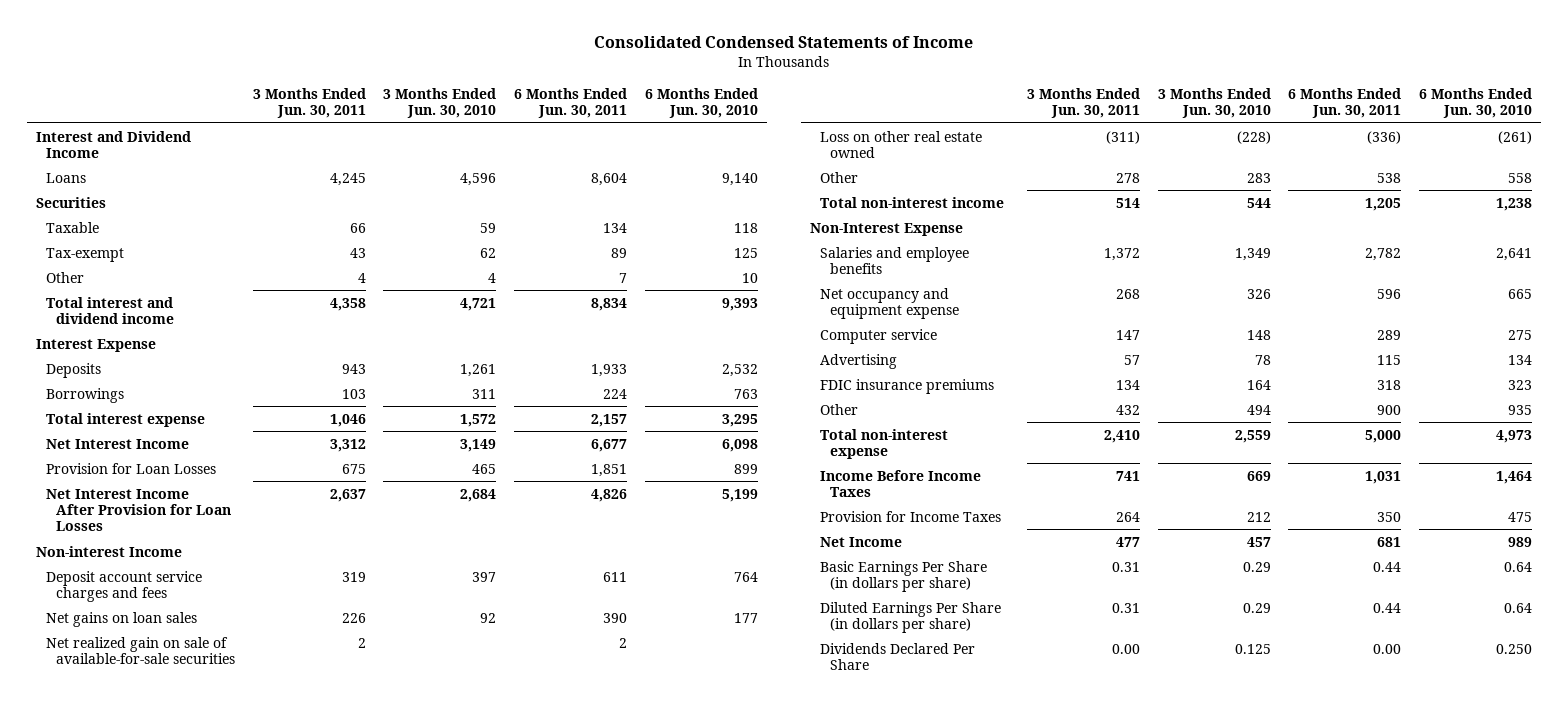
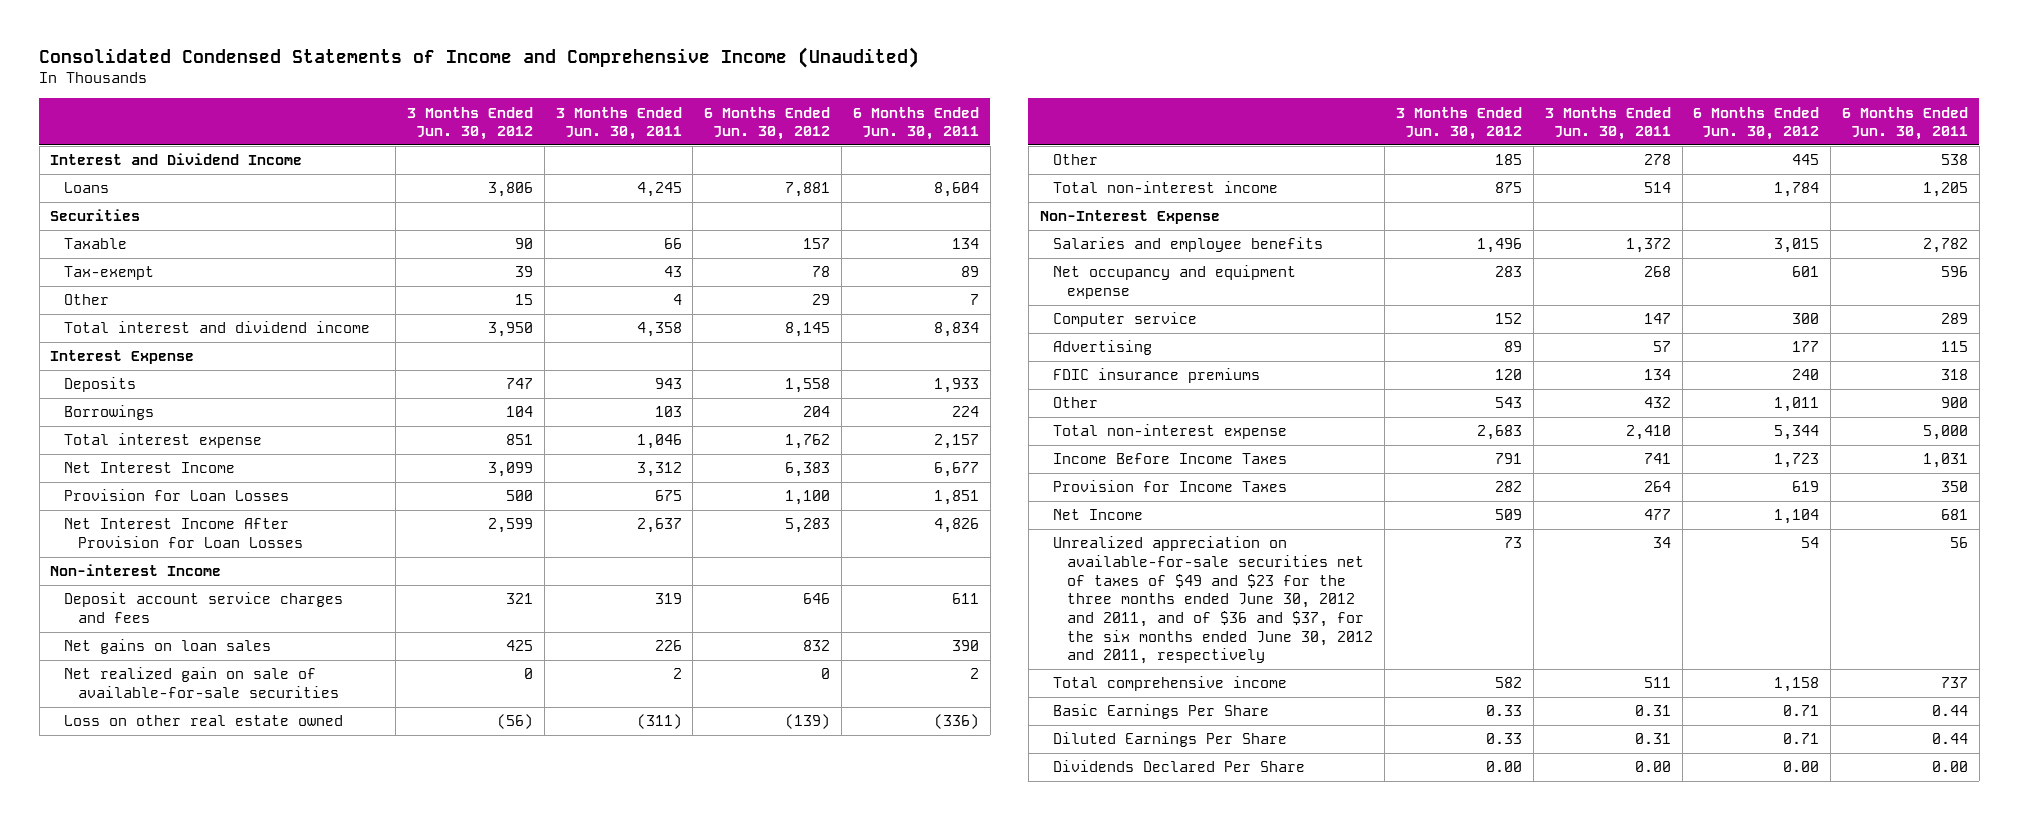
[593,36,973,49] Consolidated Condensed Statements of Income -> [39,46,920,68] Consolidated Condensed Statements of Income and Comprehensive Income (Unaudited)
[383,87,497,119] 3 Months Ended Jun. 30, 2010 -> none
[644,87,758,119] 6 Months Ended Jun. 30, 2010 -> none
none -> [406,106,533,141] 3 Months Ended Jun. 30, 2012
none -> [704,106,831,141] 6 Months Ended Jun. 30, 2012
none -> [1053,536,1374,665] Unrealized appreciation on available-for-sale securities net of taxes of $49 and $23 for the three months ended June 30, 2012 and 2011, and of $36 and $37, for the six months ended June 30, 2012 and 2011, respectively
none -> [1053,676,1288,692] Total comprehensive income
[820,560,988,592] Basic Earnings Per Share (in dollars per share) -> [1053,704,1270,720] Basic Earnings Per Share
[820,601,1002,633] Diluted Earnings Per Share (in dollars per share) -> [1053,732,1288,748] Diluted Earnings Per Share

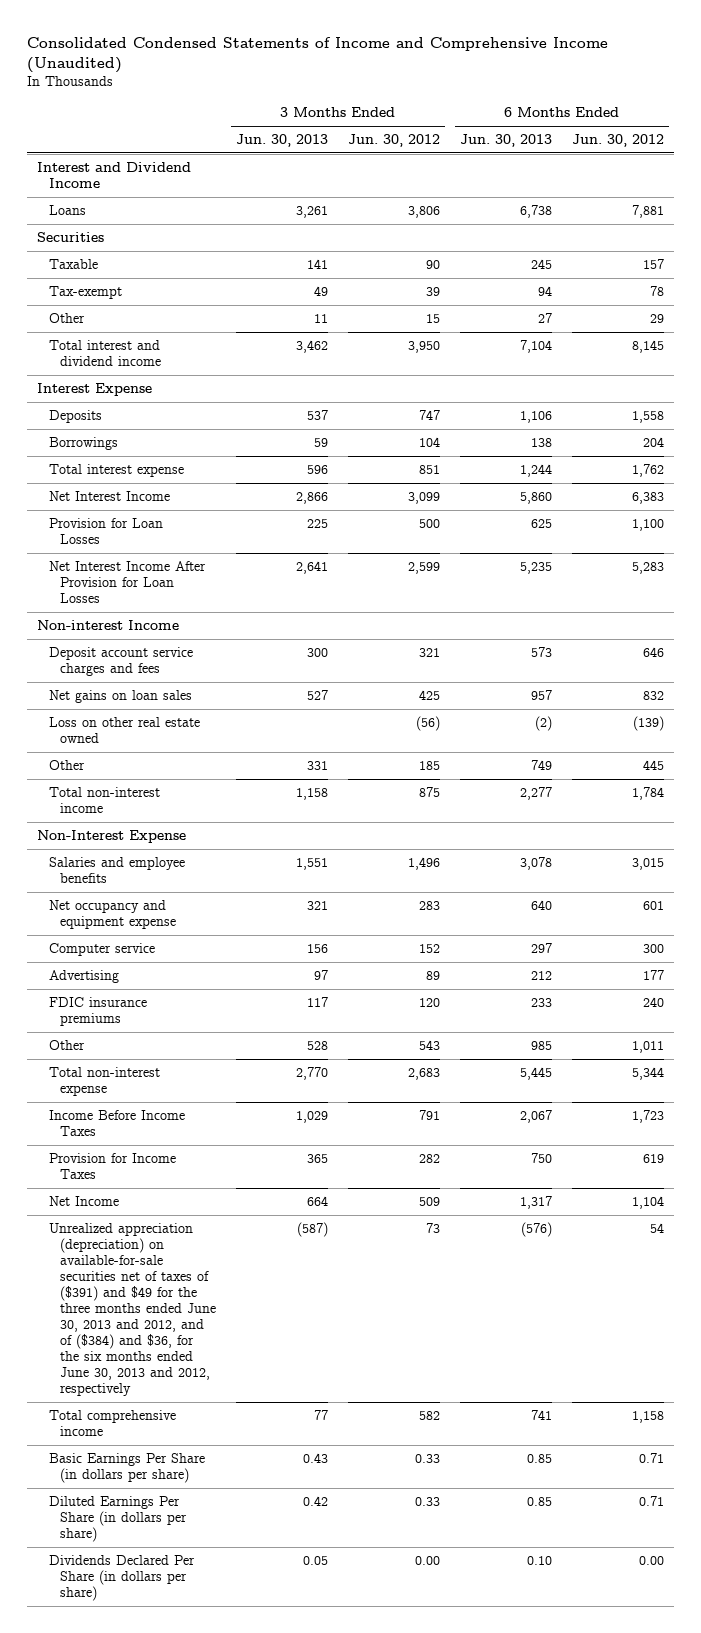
[555,106,682,141] 3 Months Ended Jun. 30, 2011 -> none
[852,106,979,141] 6 Months Ended Jun. 30, 2011 -> none
none -> [235,134,328,148] Jun. 30, 2013
none -> [459,134,552,148] Jun. 30, 2013
[64,667,340,698] Net realized gain on sale of available-for-sale securities -> none
[1053,536,1374,665] Unrealized appreciation on available-for-sale securities net of taxes of $49 and $23 for the three months ended June 30, 2012 and 2011, and of $36 and $37, for the six months ended June 30, 2012 and 2011, respectively -> [48,1222,216,1397] Unrealized appreciation (depreciation) on available-for-sale securities net of taxes of ($391) and $49 for the three months ended June 30, 2013 and 2012, and of ($384) and $36, for the six months ended June 30, 2013 and 2012, respectively
[1053,704,1270,720] Basic Earnings Per Share -> [48,1452,205,1483] Basic Earnings Per Share (in dollars per share)
[1053,732,1288,748] Diluted Earnings Per Share -> [48,1495,187,1542] Diluted Earnings Per Share (in dollars per share)
[1053,760,1306,773] Dividends Declared Per Share -> [48,1554,195,1601] Dividends Declared Per Share (in dollars per share)

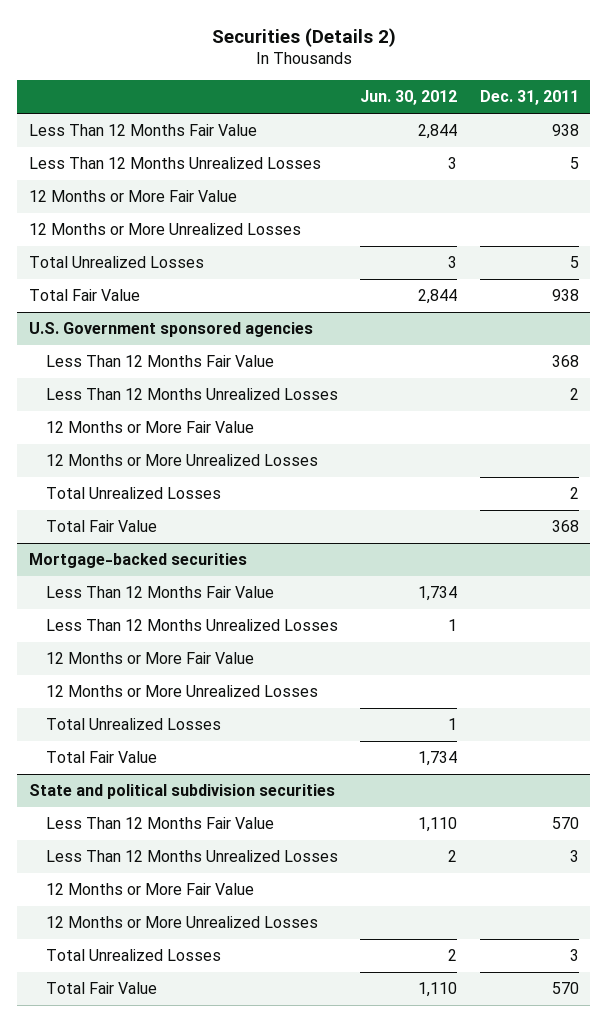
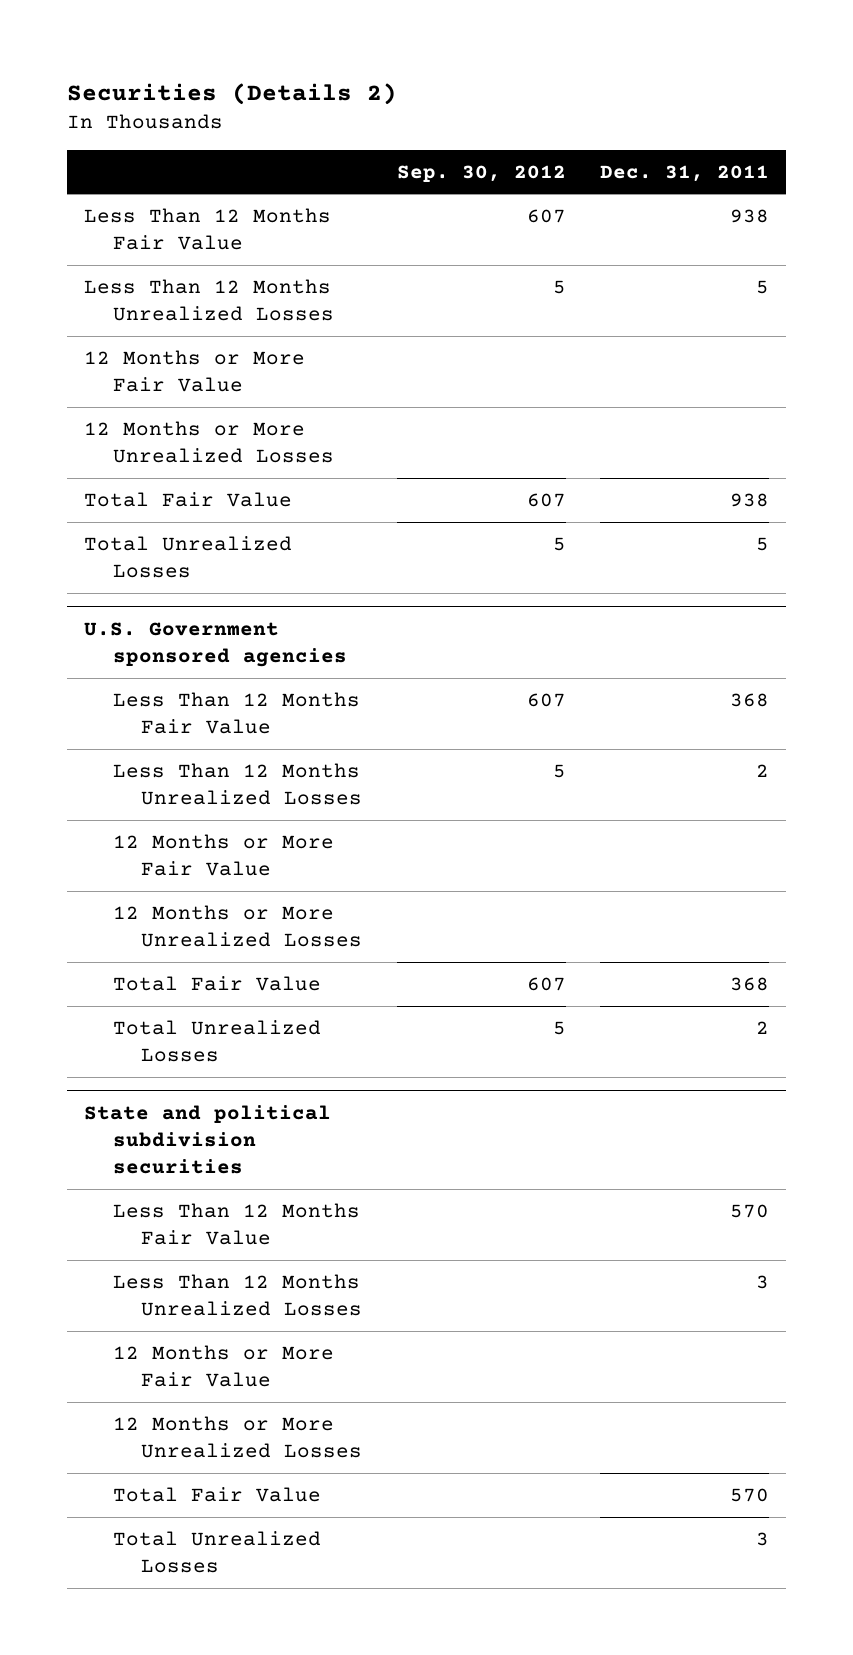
[360,90,458,106] Jun. 30, 2012 -> none
none -> [396,164,566,182] Sep. 30, 2012
[28,256,204,269] Total Unrealized Losses -> [84,536,293,579] Total Unrealized Losses
[28,553,247,569] Mortgage-backed securities -> none
[45,586,274,599] Less Than 12 Months Fair Value -> none
[45,619,338,632] Less Than 12 Months Unrealized Losses -> none
[45,652,254,665] 12 Months or More Fair Value -> none
[45,685,318,698] 12 Months or More Unrealized Losses -> none
[45,718,221,731] Total Unrealized Losses -> none
[45,751,157,764] Total Fair Value -> none
[45,487,221,500] Total Unrealized Losses -> [112,1020,321,1063] Total Unrealized Losses
[45,949,221,962] Total Unrealized Losses -> [112,1531,321,1574] Total Unrealized Losses

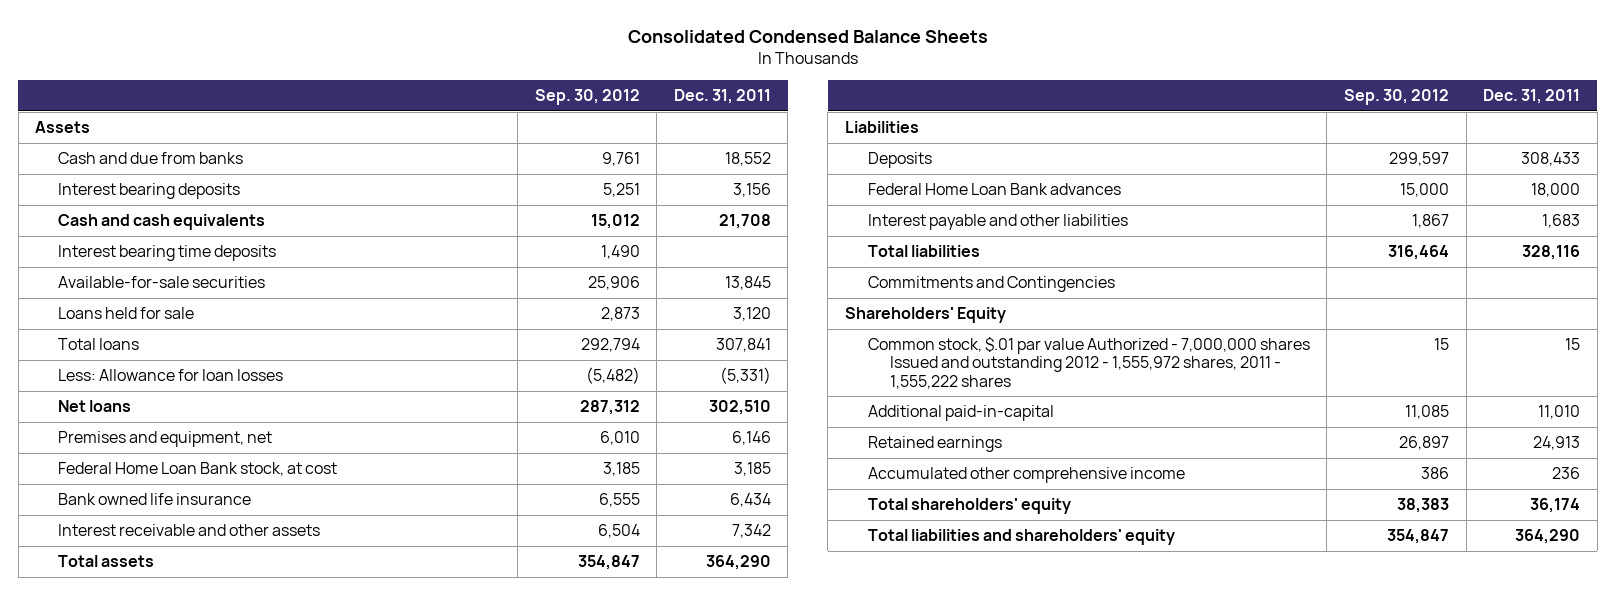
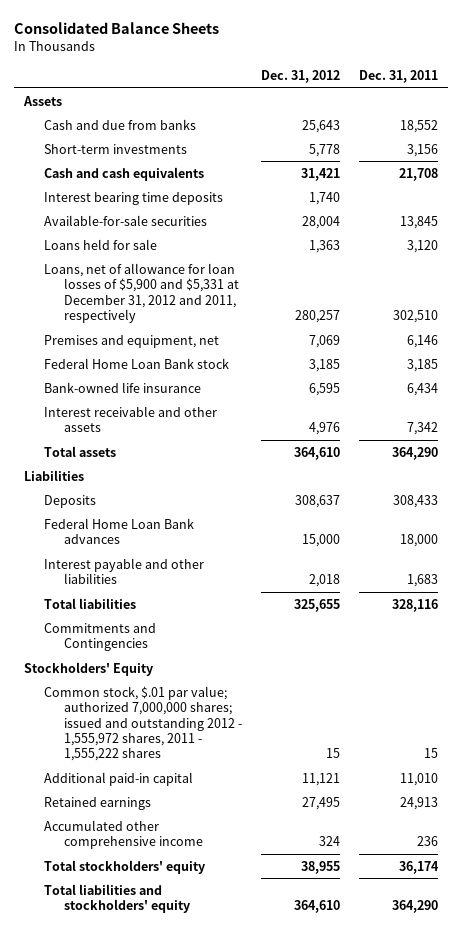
[627,29,988,43] Consolidated Condensed Balance Sheets -> [14,21,220,34] Consolidated Balance Sheets
[534,89,640,106] Sep. 30, 2012 -> none
none -> [261,69,341,83] Dec. 31, 2012
[58,183,241,200] Interest bearing deposits -> [43,143,187,154] Short-term investments
[58,338,140,351] Total loans -> none
[58,369,284,382] Less: Allowance for loan losses -> none
[58,400,132,413] Net loans -> [43,262,239,323] Loans, net of allowance for loan losses of $5,900 and $5,331 at December 31, 2012 and 2011, respectively
[58,462,338,477] Federal Home Loan Bank stock, at cost -> [43,357,229,369] Federal Home Loan Bank stock
[58,493,252,506] Bank owned life insurance -> [43,381,201,393] Bank-owned life insurance
[844,307,1006,324] Shareholders' Equity -> [24,661,154,676] Stockholders' Equity
[867,337,1310,389] Common stock, $.01 par value Authorized - 7,000,000 shares Issued and outstanding 2012 - 1,555,972 shares, 2011 - 1,555,222 shares -> [43,685,242,762] Common stock, $.01 par value; authorized 7,000,000 shares; issued and outstanding 2012 - 1,555,972 shares, 2011 - 1,555,222 shares
[867,405,1054,422] Additional paid-in-capital -> [43,771,193,786] Additional paid-in capital
[867,498,1071,515] Total shareholders' equity -> [43,859,205,874] Total stockholders' equity
[867,529,1175,546] Total liabilities and shareholders' equity -> [43,883,190,914] Total liabilities and stockholders' equity

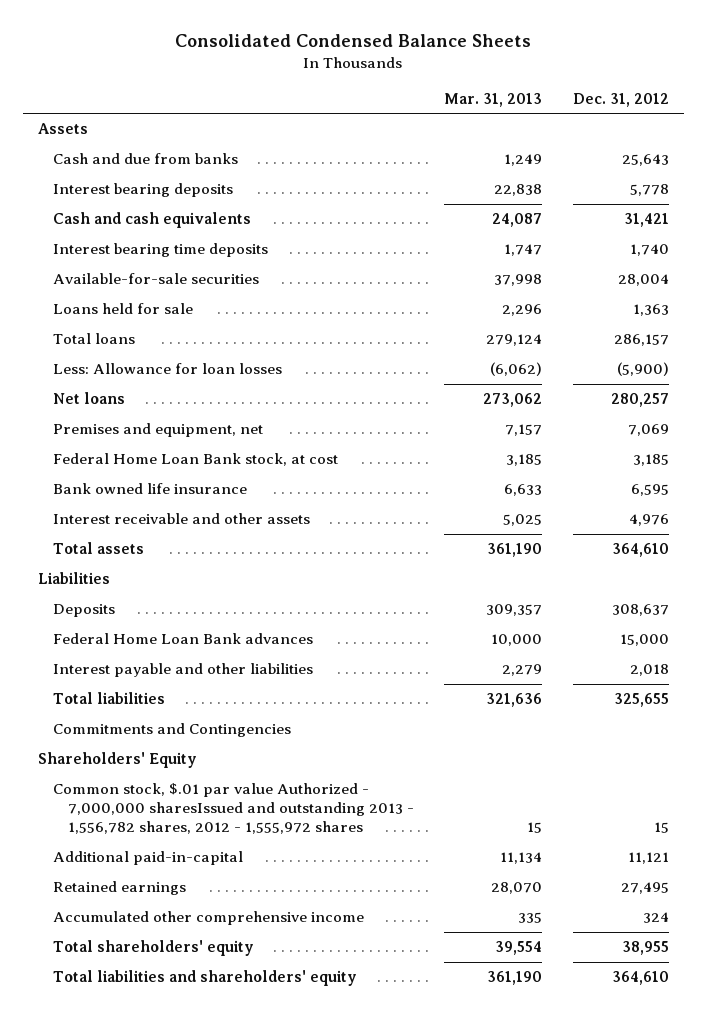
[14,21,220,34] Consolidated Balance Sheets -> [175,33,532,47] Consolidated Condensed Balance Sheets
[359,69,439,83] Dec. 31, 2011 -> none
none -> [444,92,543,107] Mar. 31, 2013
[43,143,187,154] Short-term investments -> [53,183,234,198] Interest bearing deposits
none -> [53,333,136,345] Total loans
none -> [53,363,283,375] Less: Allowance for loan losses
[43,262,239,323] Loans, net of allowance for loan losses of $5,900 and $5,331 at December 31, 2012 and 2011, respectively -> [53,392,126,405] Net loans
[43,357,229,369] Federal Home Loan Bank stock -> [53,453,339,467] Federal Home Loan Bank stock, at cost
[43,381,201,393] Bank-owned life insurance -> [53,483,248,495] Bank owned life insurance
[24,661,154,676] Stockholders' Equity -> [37,752,197,769] Shareholders' Equity
[43,685,242,762] Common stock, $.01 par value; authorized 7,000,000 shares; issued and outstanding 2012 - 1,555,972 shares, 2011 - 1,555,222 shares -> [53,783,415,835] Common stock, $.01 par value Authorized - 7,000,000 sharesIssued and outstanding 2013 - 1,556,782 shares, 2012 - 1,555,972 shares
[43,771,193,786] Additional paid-in capital -> [53,851,244,866] Additional paid-in-capital
[43,859,205,874] Total stockholders' equity -> [53,940,255,957] Total shareholders' equity
[43,883,190,914] Total liabilities and stockholders' equity -> [53,970,358,987] Total liabilities and shareholders' equity

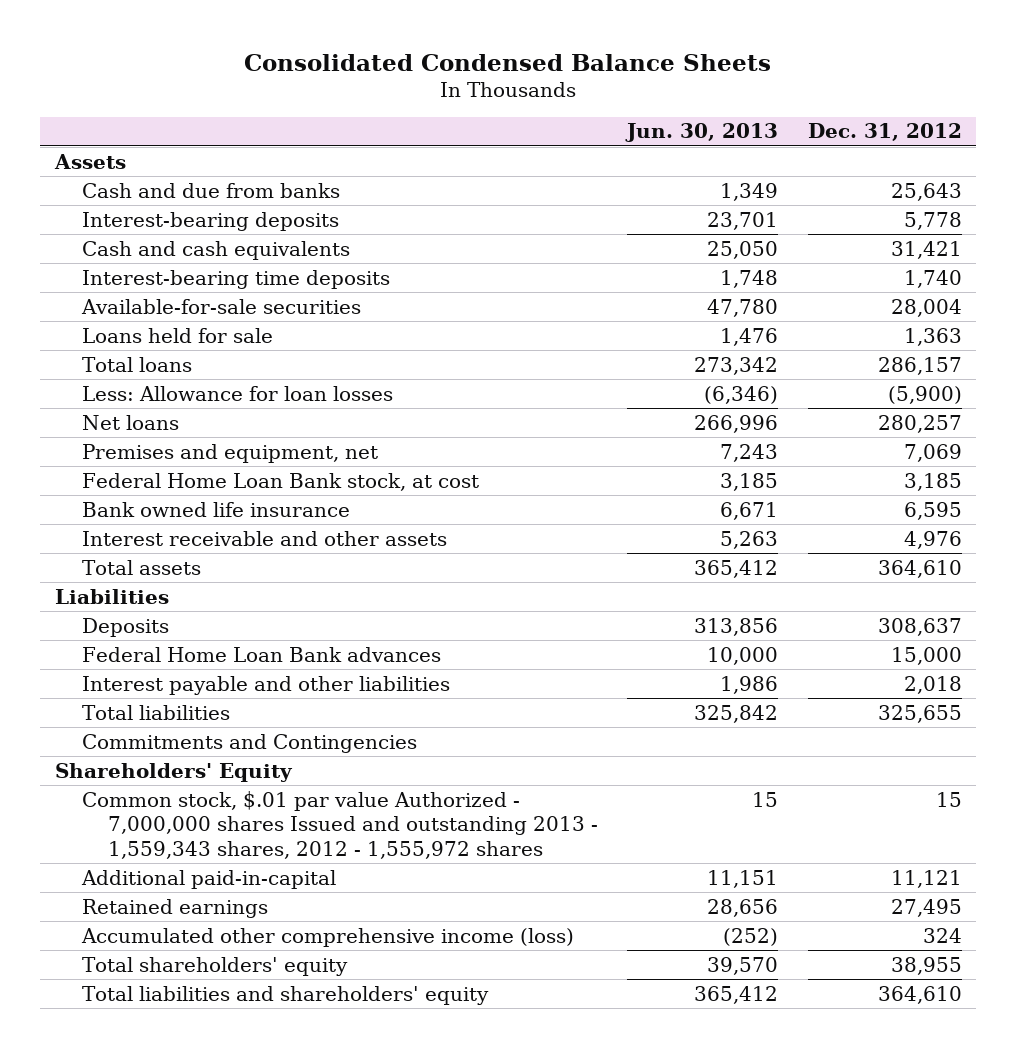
[444,92,543,107] Mar. 31, 2013 -> none
none -> [625,123,779,143] Jun. 30, 2013
[53,183,234,198] Interest bearing deposits -> [81,211,339,231] Interest-bearing deposits
[53,243,269,258] Interest bearing time deposits -> [81,269,390,289] Interest-bearing time deposits
[53,783,415,835] Common stock, $.01 par value Authorized - 7,000,000 sharesIssued and outstanding 2013 - 1,556,782 shares, 2012 - 1,555,972 shares -> [81,790,599,859] Common stock, $.01 par value Authorized - 7,000,000 shares Issued and outstanding 2013 - 1,559,343 shares, 2012 - 1,555,972 shares
[53,911,365,926] Accumulated other comprehensive income -> [80,927,574,947] Accumulated other comprehensive income (loss)

